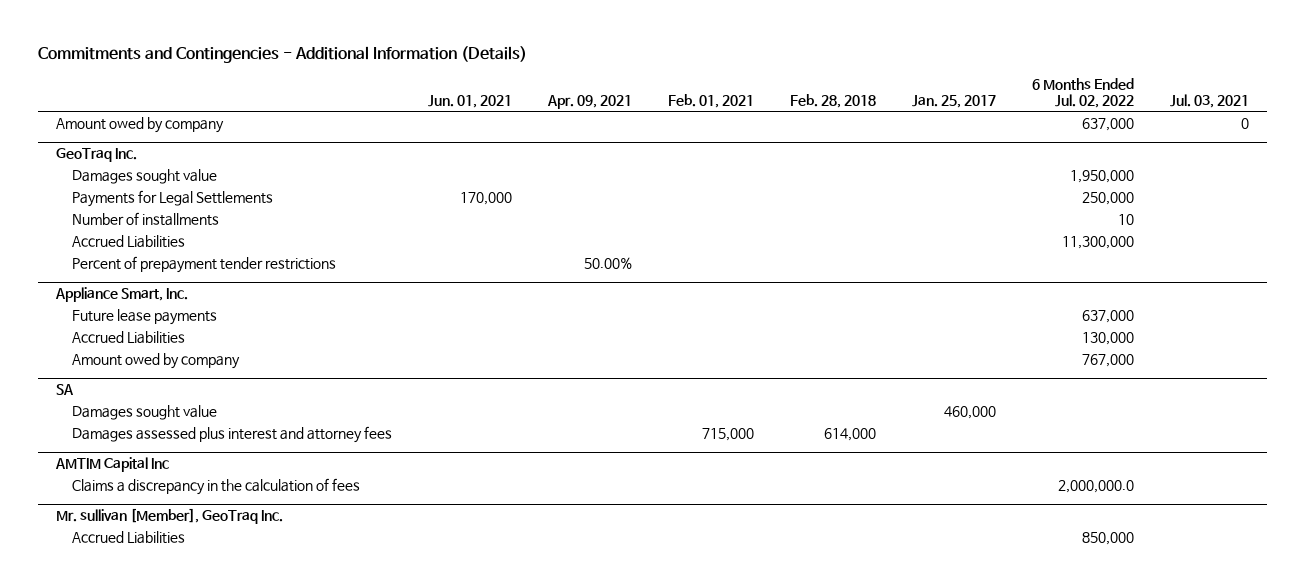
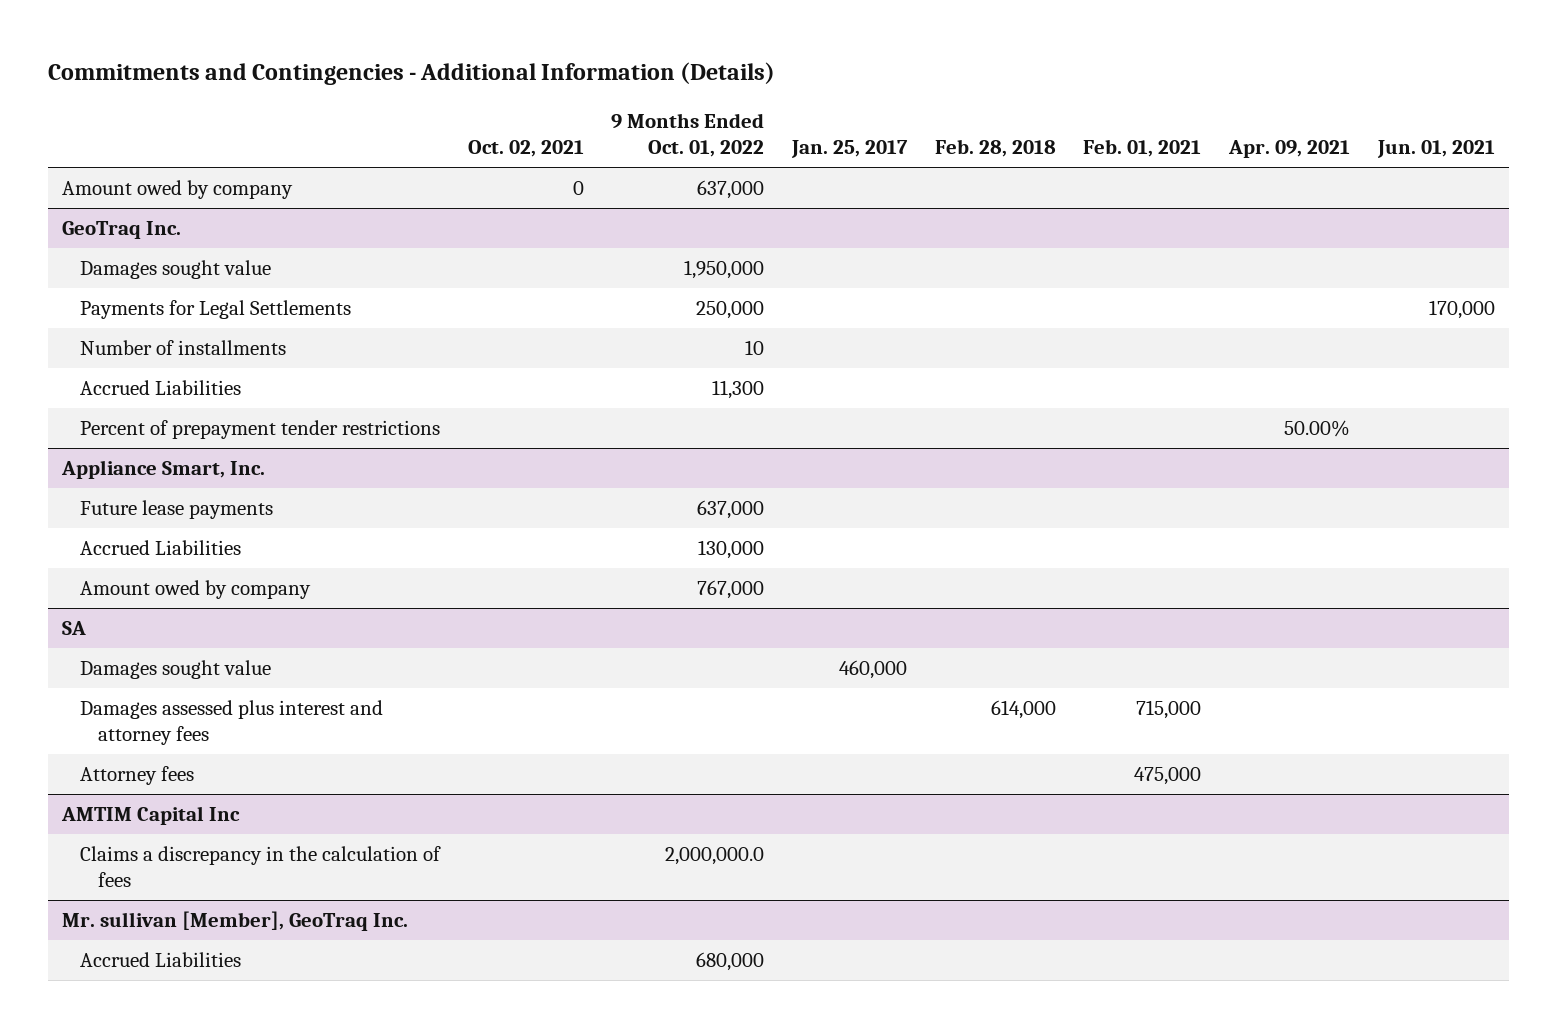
[1032,78,1135,109] 6 Months Ended Jul. 02, 2022 -> none
[1170,94,1250,109] Jul. 03, 2021 -> none
none -> [467,140,584,158] Oct. 02, 2021
none -> [611,113,765,158] 9 Months Ended Oct. 01, 2022
none -> [80,766,195,786] Attorney fees

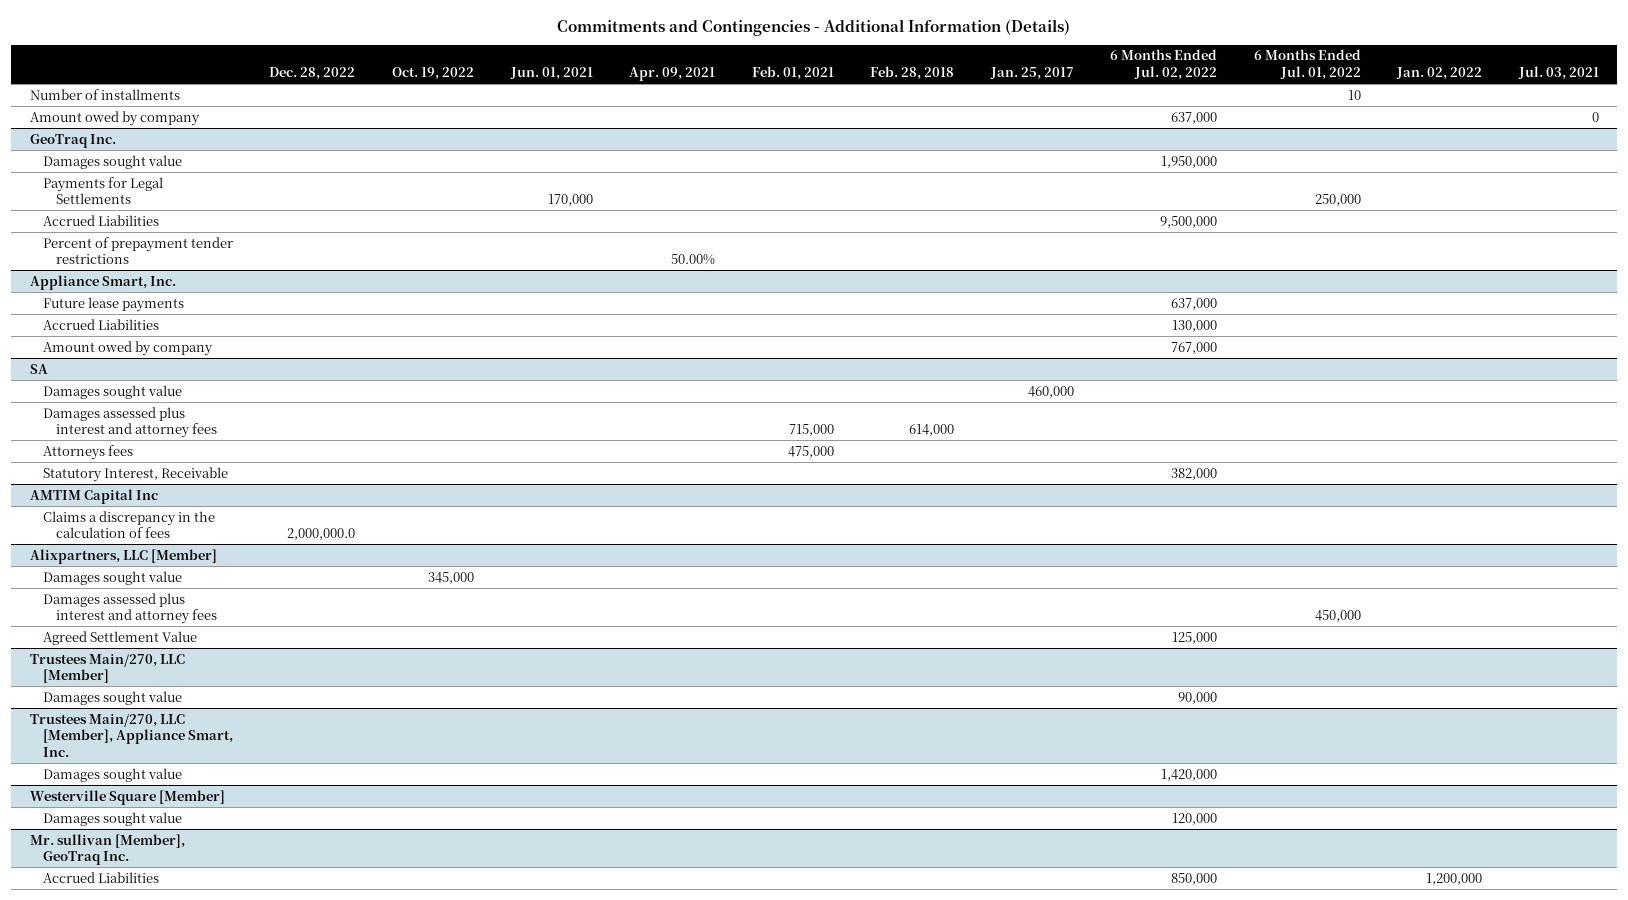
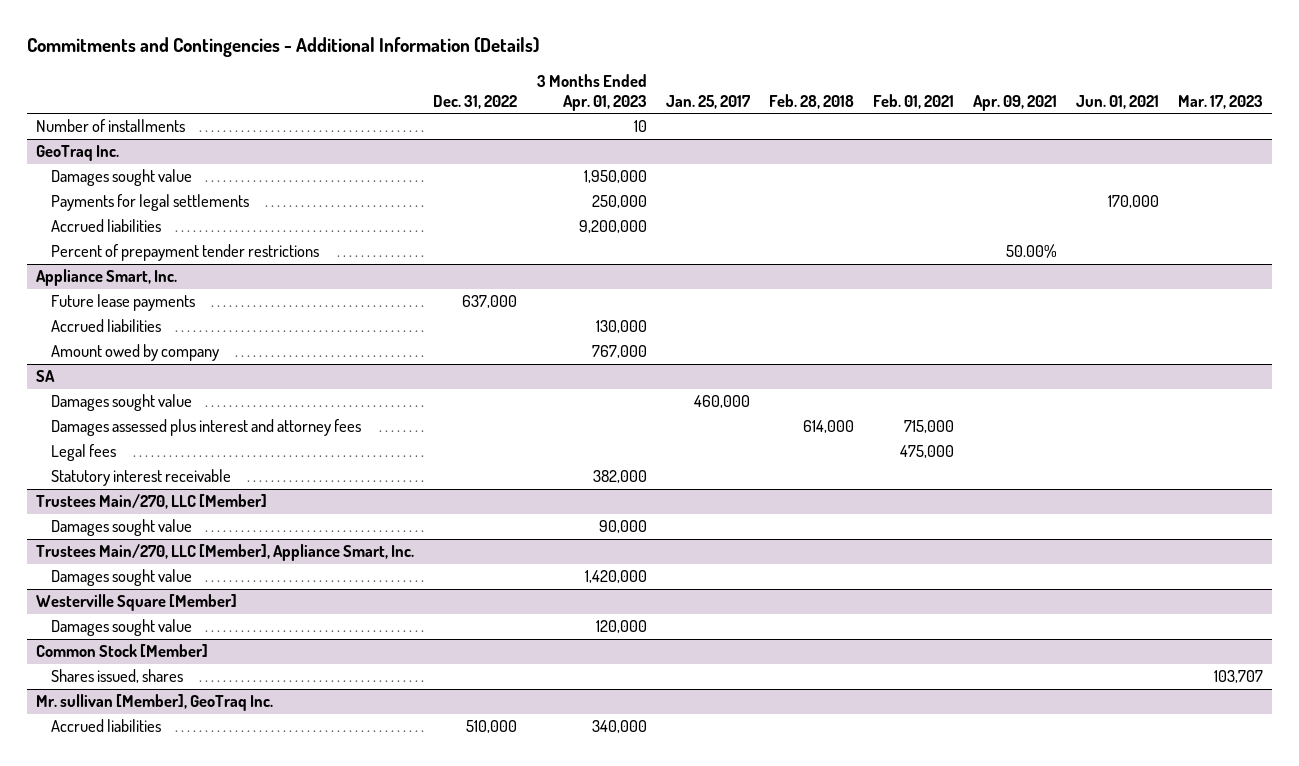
[269,67,356,81] Dec. 28, 2022 -> none
[392,67,475,81] Oct. 19, 2022 -> none
[1110,49,1218,81] 6 Months Ended Jul. 02, 2022 -> none
[1253,49,1361,81] 6 Months Ended Jul. 01, 2022 -> none
[1396,67,1483,81] Jan. 02, 2022 -> none
[1517,66,1599,81] Jul. 03, 2021 -> none
none -> [433,94,518,109] Dec. 31, 2022
none -> [536,74,647,111] 3 Months Ended Apr. 01, 2023
none -> [1177,94,1263,109] Mar. 17, 2023
[29,110,200,126] Amount owed by company -> none
[42,176,163,205] Payments for Legal Settlements -> [51,194,250,212] Payments for legal settlements
[42,214,159,226] Accrued Liabilities -> [51,219,162,233] Accrued liabilities
[42,318,159,330] Accrued Liabilities -> [51,319,162,333] Accrued liabilities
[29,488,158,504] AMTIM Capital Inc -> none
[42,510,215,539] Claims a discrepancy in the calculation of fees -> none
[29,548,217,564] Alixpartners, LLC [Member] -> none
[42,570,182,585] Damages sought value -> none
[42,592,218,625] Damages assessed plus interest and attorney fees -> none
[42,630,197,645] Agreed Settlement Value -> none
[42,444,133,460] Attorneys fees -> [51,444,117,462] Legal fees
[42,466,228,482] Statutory Interest, Receivable -> [51,469,232,487] Statutory interest receivable
none -> [36,644,209,658] Common Stock [Member]
none -> [51,669,184,684] Shares issued, shares
[42,871,159,883] Accrued Liabilities -> [51,719,162,733] Accrued liabilities

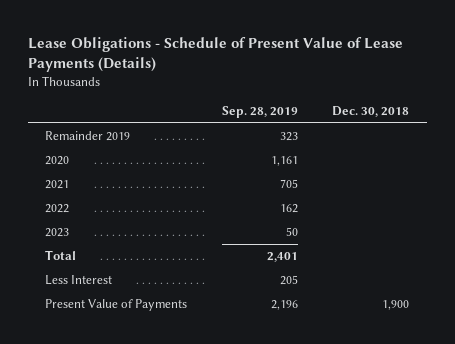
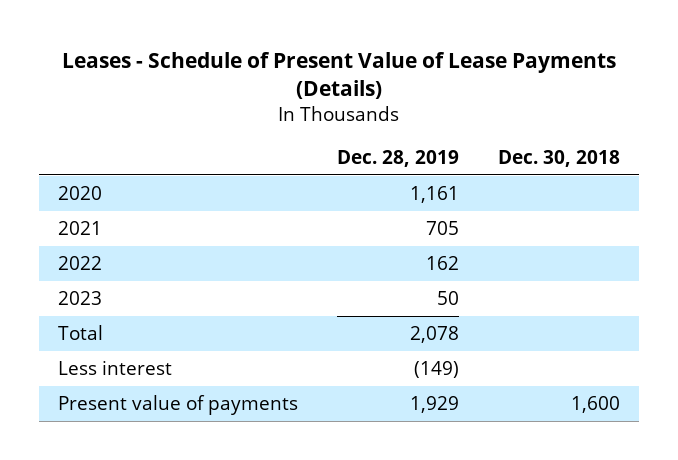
[28,37,404,73] Lease Obligations - Schedule of Present Value of Lease Payments (Details) -> [62,51,617,100] Leases - Schedule of Present Value of Lease Payments (Details)
[221,105,298,118] Sep. 28, 2019 -> none
none -> [337,149,460,167] Dec. 28, 2019
[45,131,131,142] Remainder 2019 -> none
[45,275,113,286] Less Interest -> [58,359,173,375] Less interest
[45,299,188,312] Present Value of Payments -> [58,394,299,415] Present value of payments
[382,300,410,311] 1,900 -> [570,395,620,413] 1,600

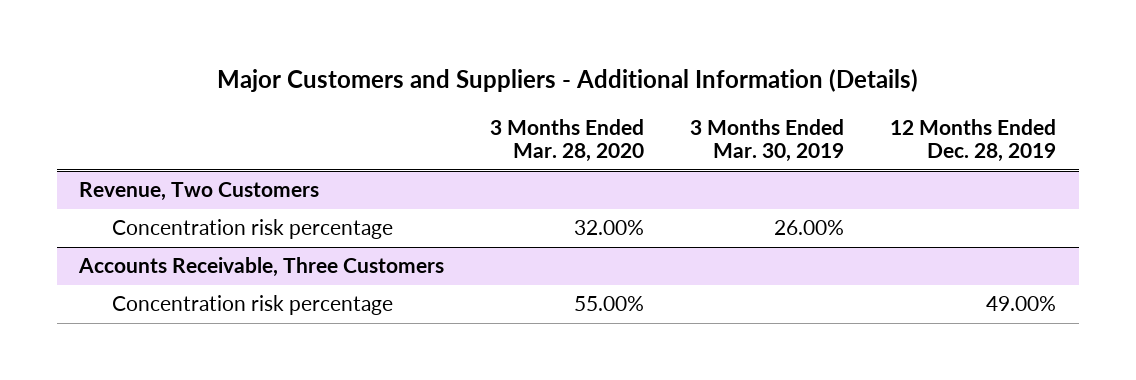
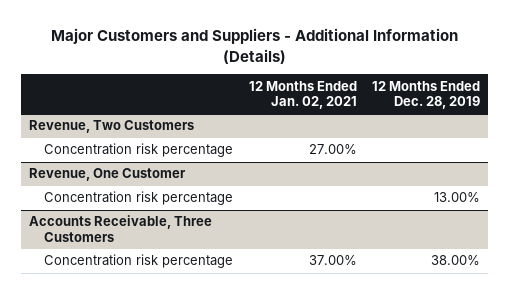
[490,118,645,163] 3 Months Ended Mar. 28, 2020 -> none
[690,118,845,163] 3 Months Ended Mar. 30, 2019 -> none
none -> [248,80,357,110] 12 Months Ended Jan. 02, 2021
none -> [29,168,187,182] Revenue, One Customer
none -> [44,191,234,206] Concentration risk percentage
[986,296,1057,312] 49.00% -> [431,255,481,266] 38.00%

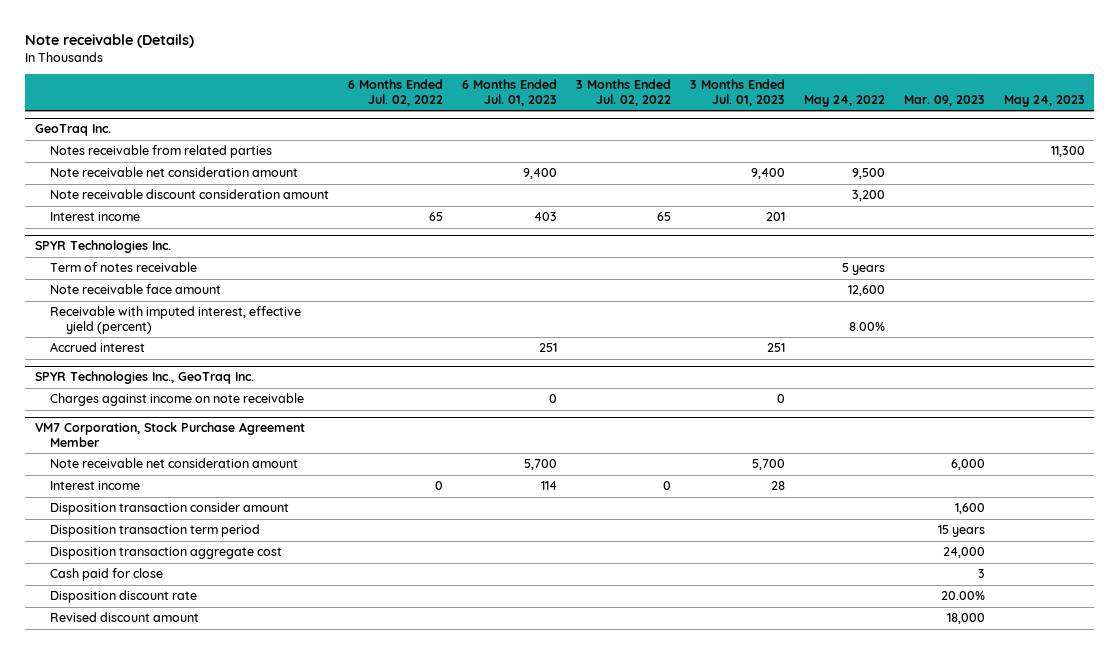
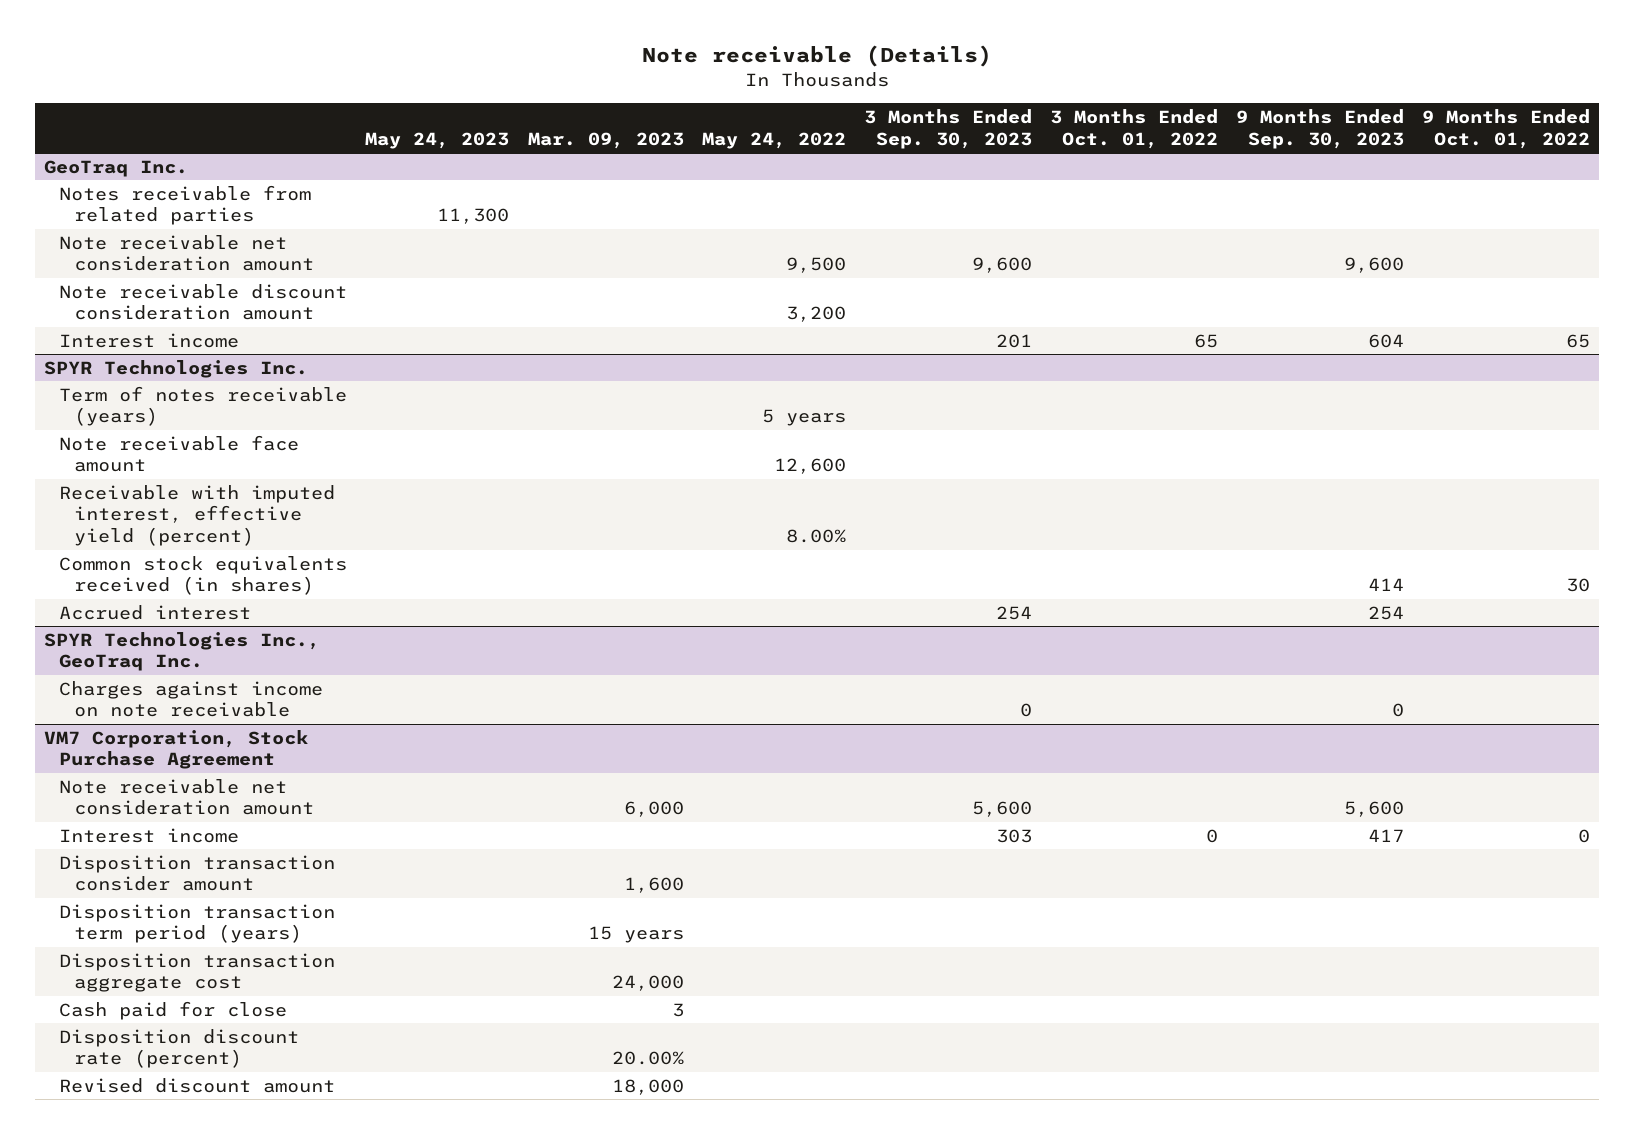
[348,79,444,106] 6 Months Ended Jul. 02, 2022 -> none
[462,79,558,106] 6 Months Ended Jul. 01, 2023 -> none
[576,79,672,106] 3 Months Ended Jul. 02, 2022 -> none
[689,79,785,106] 3 Months Ended Jul. 01, 2023 -> none
none -> [863,108,1032,149] 3 Months Ended Sep. 30, 2023
none -> [1050,108,1219,149] 3 Months Ended Oct. 01, 2022
none -> [1236,108,1405,149] 9 Months Ended Sep. 30, 2023
none -> [1422,108,1591,149] 9 Months Ended Oct. 01, 2022
[50,262,198,273] Term of notes receivable -> [59,385,348,427] Term of notes receivable (years)
none -> [59,555,348,596] Common stock equivalents received (in shares)
[34,422,305,447] VM7 Corporation, Stock Purchase Agreement Member -> [44,729,309,770] VM7 Corporation, Stock Purchase Agreement
[50,524,261,538] Disposition transaction term period -> [59,903,336,944] Disposition transaction term period (years)
[50,590,198,604] Disposition discount rate -> [59,1028,300,1069] Disposition discount rate (percent)

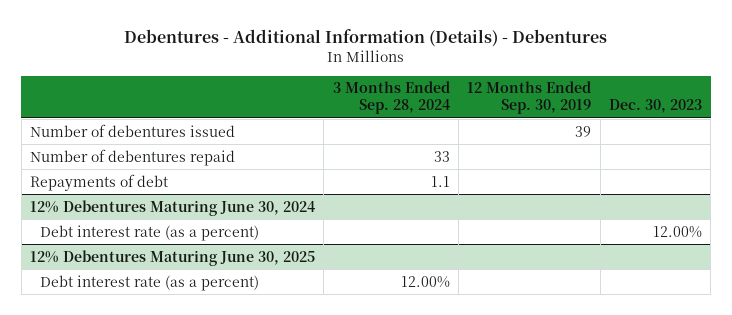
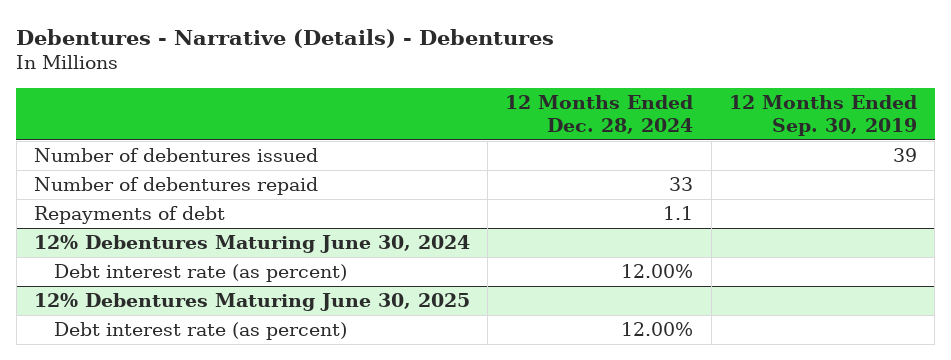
[124,28,608,47] Debentures - Additional Information (Details) - Debentures -> [16,28,555,48] Debentures - Narrative (Details) - Debentures
[332,81,450,115] 3 Months Ended Sep. 28, 2024 -> none
[609,99,703,114] Dec. 30, 2023 -> none
none -> [505,94,694,134] 12 Months Ended Dec. 28, 2024
[40,224,260,241] Debt interest rate (as a percent) -> [53,264,347,283] Debt interest rate (as percent)
[40,274,260,291] Debt interest rate (as a percent) -> [53,322,347,341] Debt interest rate (as percent)

